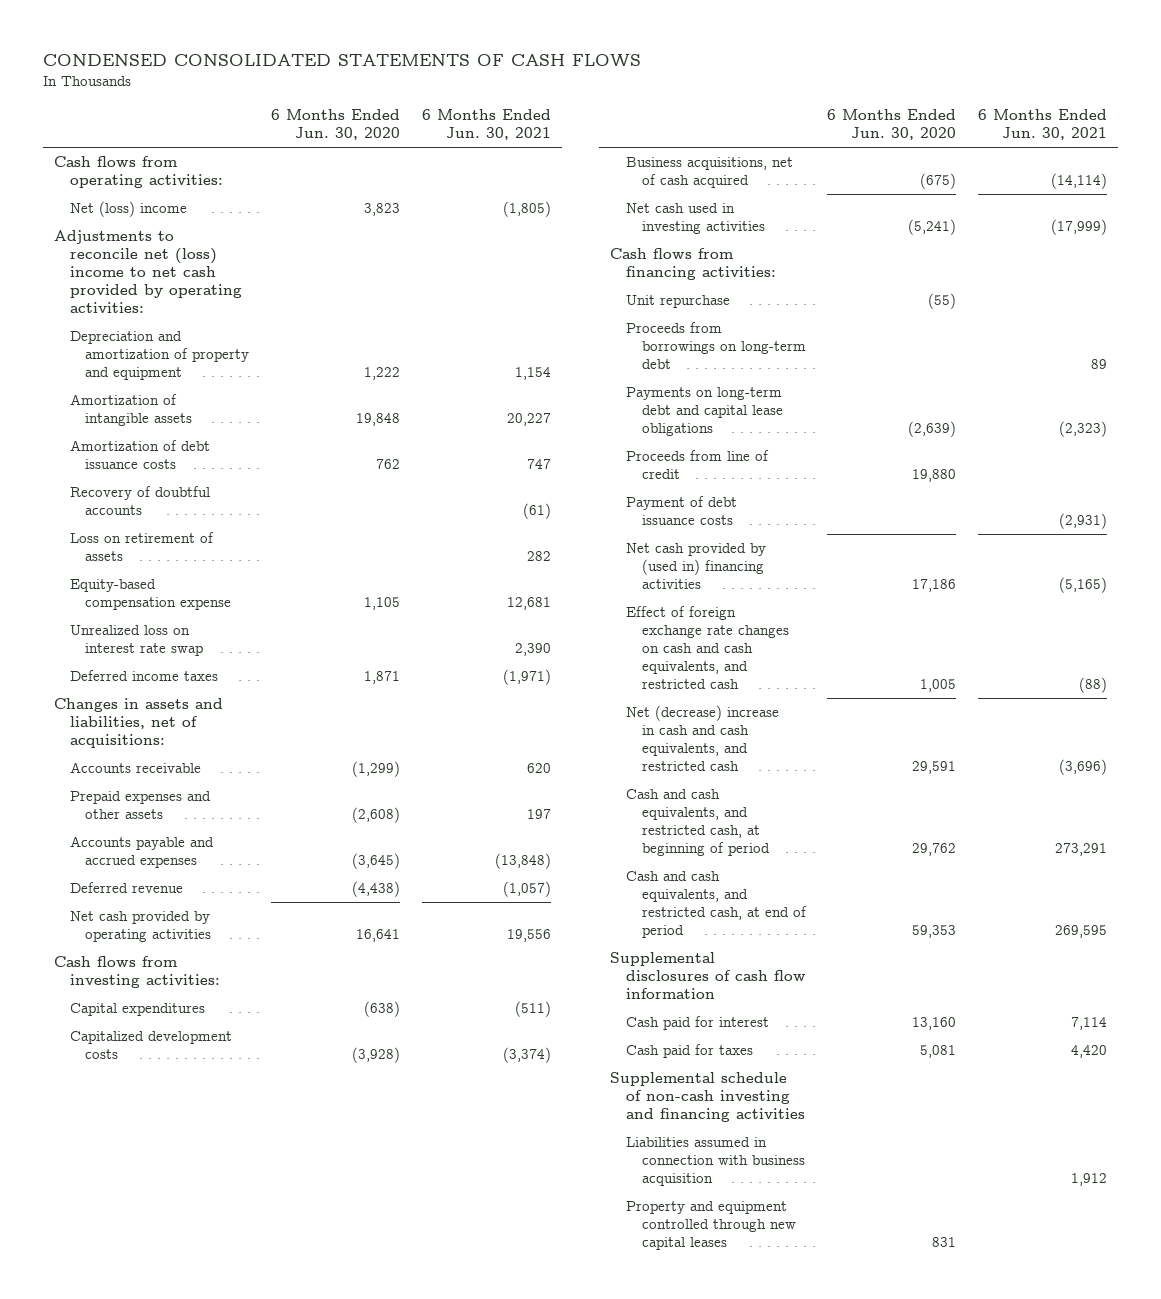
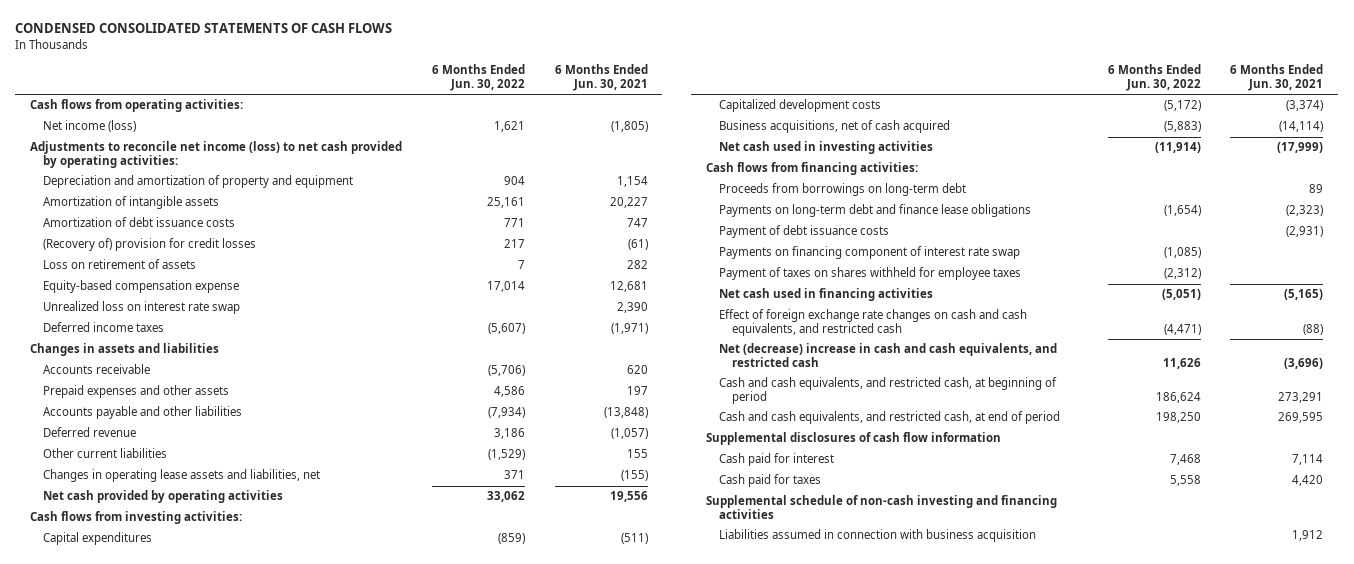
[271,109,401,141] 6 Months Ended Jun. 30, 2020 -> none
none -> [431,64,525,91] 6 Months Ended Jun. 30, 2022
[69,201,187,218] Net (loss) income -> [43,120,137,133] Net income (loss)
[53,230,242,314] Adjustments to reconcile net (loss) income to net cash provided by operating activities: -> [30,141,403,168] Adjustments to reconcile net income (loss) to net cash provided by operating activities:
[69,486,210,516] Recovery of doubtful accounts -> [43,238,257,252] (Recovery of) provision for credit losses
[53,698,223,749] Changes in assets and liabilities, net of acquisitions: -> [30,343,220,357] Changes in assets and liabilities
[69,836,214,869] Accounts payable and accrued expenses -> [43,406,243,420] Accounts payable and other liabilities
none -> [43,448,168,459] Other current liabilities
none -> [43,469,321,483] Changes in operating lease assets and liabilities, net
[625,295,730,309] Unit repurchase -> none
[625,450,769,480] Proceeds from line of credit -> none
[625,387,783,437] Payments on long-term debt and capital lease obligations -> [718,204,1031,218] Payments on long-term debt and finance lease obligations
none -> [718,246,1020,260] Payments on financing component of interest rate swap
none -> [718,267,1021,281] Payment of taxes on shares withheld for employee taxes
[625,543,766,590] Net cash provided by (used in) financing activities -> [718,288,933,302] Net cash used in financing activities
[625,1201,796,1251] Property and equipment controlled through new capital leases -> none

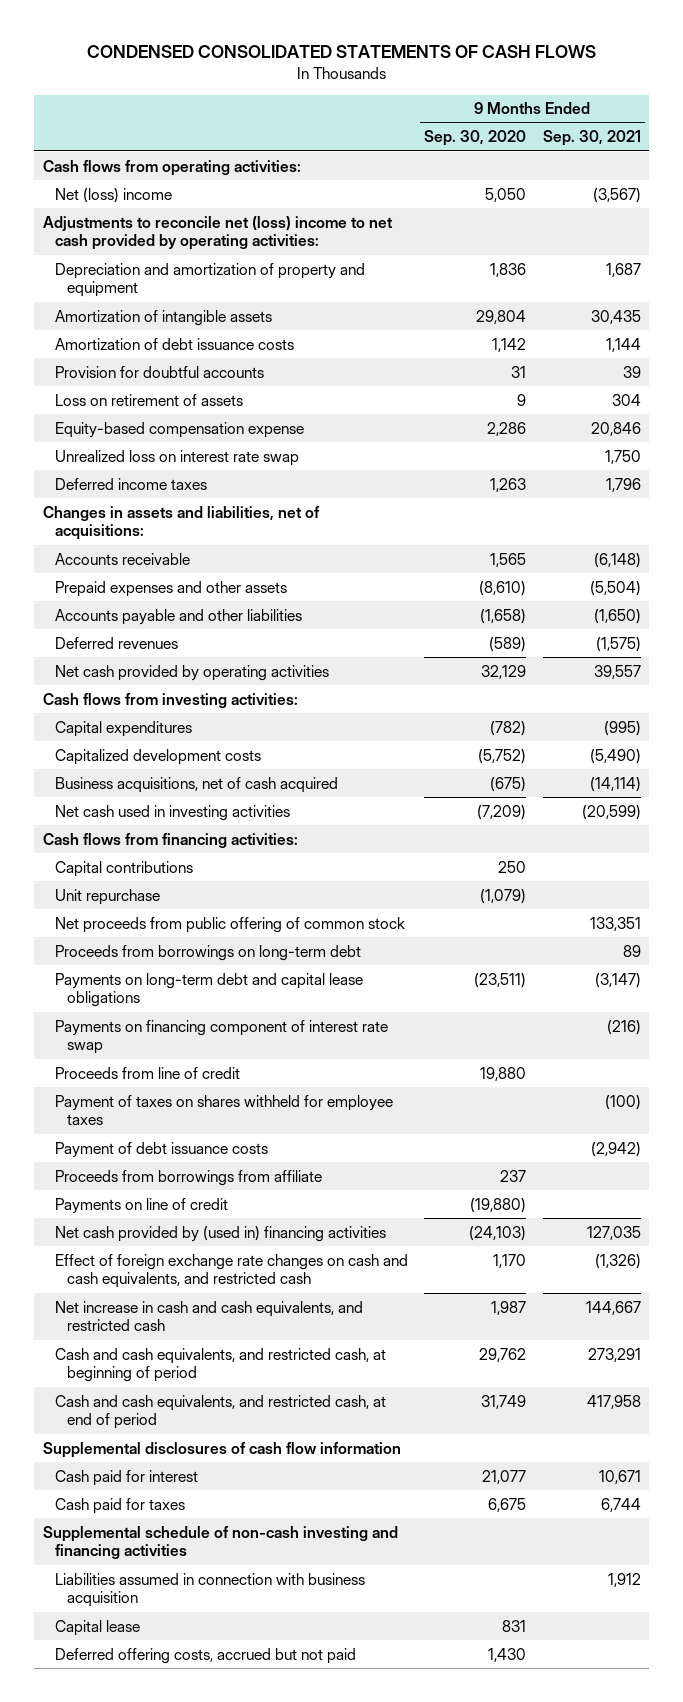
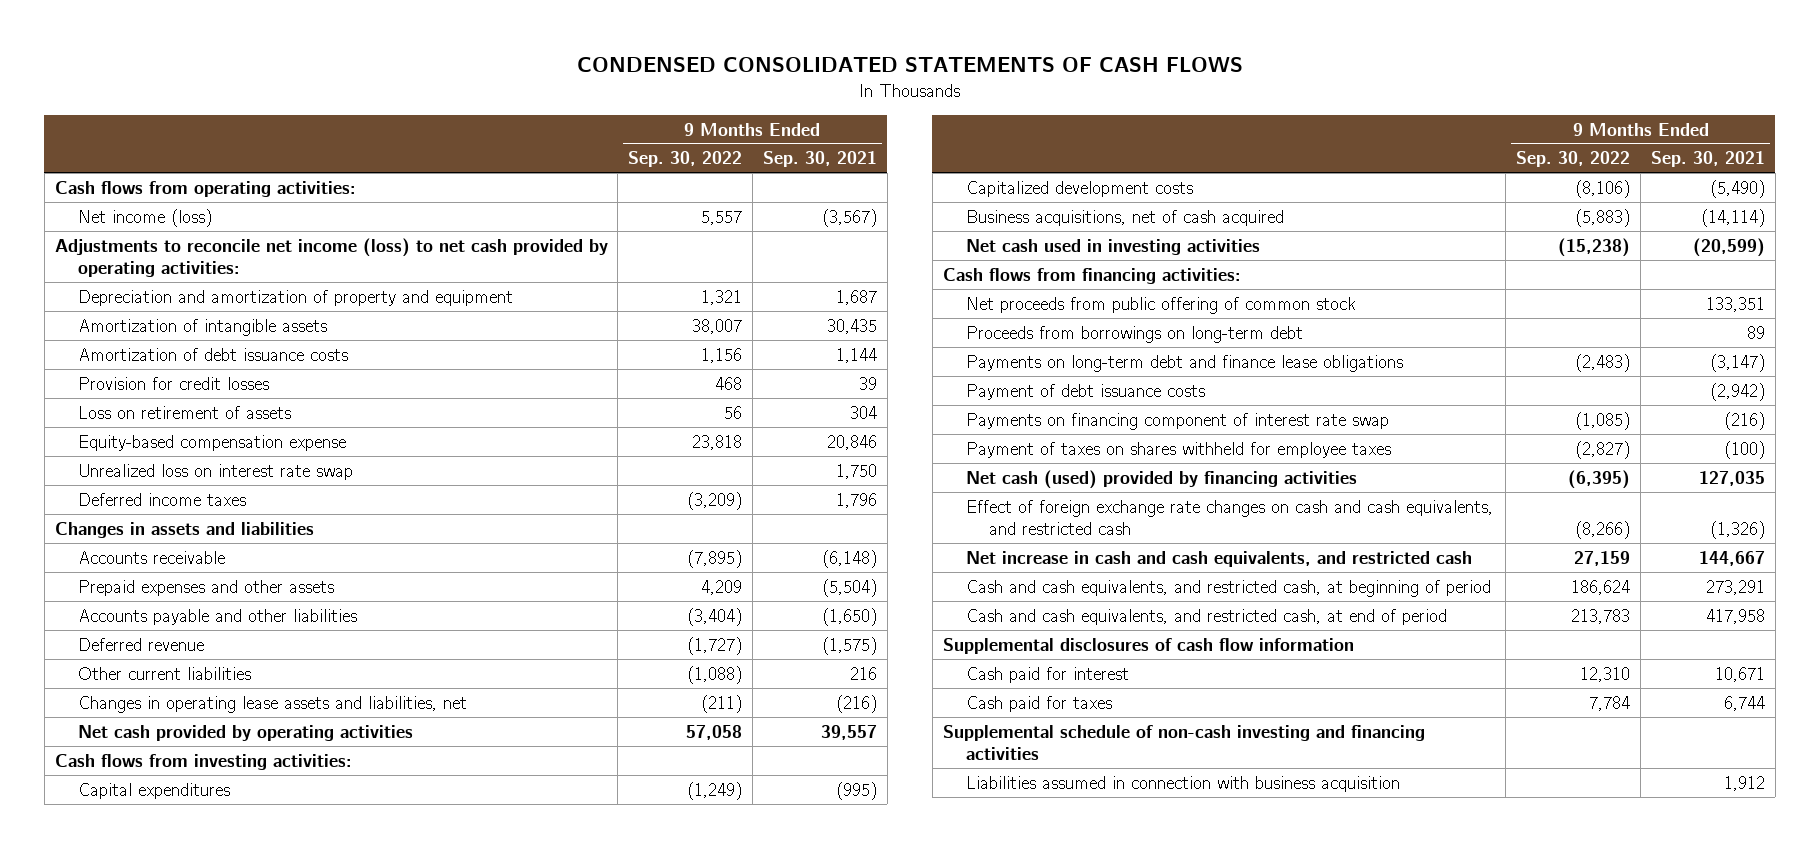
[424,130,527,147] Sep. 30, 2020 -> none
none -> [628,151,743,168] Sep. 30, 2022
[54,187,172,203] Net (loss) income -> [77,208,212,227] Net income (loss)
[42,215,393,251] Adjustments to reconcile net (loss) income to net cash provided by operating activities: -> [54,237,608,278] Adjustments to reconcile net income (loss) to net cash provided by operating activities:
[54,365,264,378] Provision for doubtful accounts -> [77,376,269,390] Provision for credit losses
[42,505,320,541] Changes in assets and liabilities, net of acquisitions: -> [54,521,314,538] Changes in assets and liabilities
[54,636,178,649] Deferred revenues -> [77,637,204,651] Deferred revenue
none -> [77,666,251,680] Other current liabilities
none -> [77,695,467,713] Changes in operating lease assets and liabilities, net
[54,860,193,877] Capital contributions -> none
[54,888,160,905] Unit repurchase -> none
[54,972,363,1008] Payments on long-term debt and capital lease obligations -> [965,354,1403,372] Payments on long-term debt and finance lease obligations
[54,1141,268,1158] Payment of debt issuance costs -> [965,383,1205,400] Payment of debt issuance costs
[54,1066,240,1079] Proceeds from line of credit -> none
[54,1169,322,1186] Proceeds from borrowings from affiliate -> none
[54,1197,228,1214] Payments on line of credit -> none
[54,1225,386,1242] Net cash provided by (used in) financing activities -> [965,469,1357,489] Net cash (used) provided by financing activities
[54,1619,140,1636] Capital lease -> none
[54,1647,356,1664] Deferred offering costs, accrued but not paid -> none

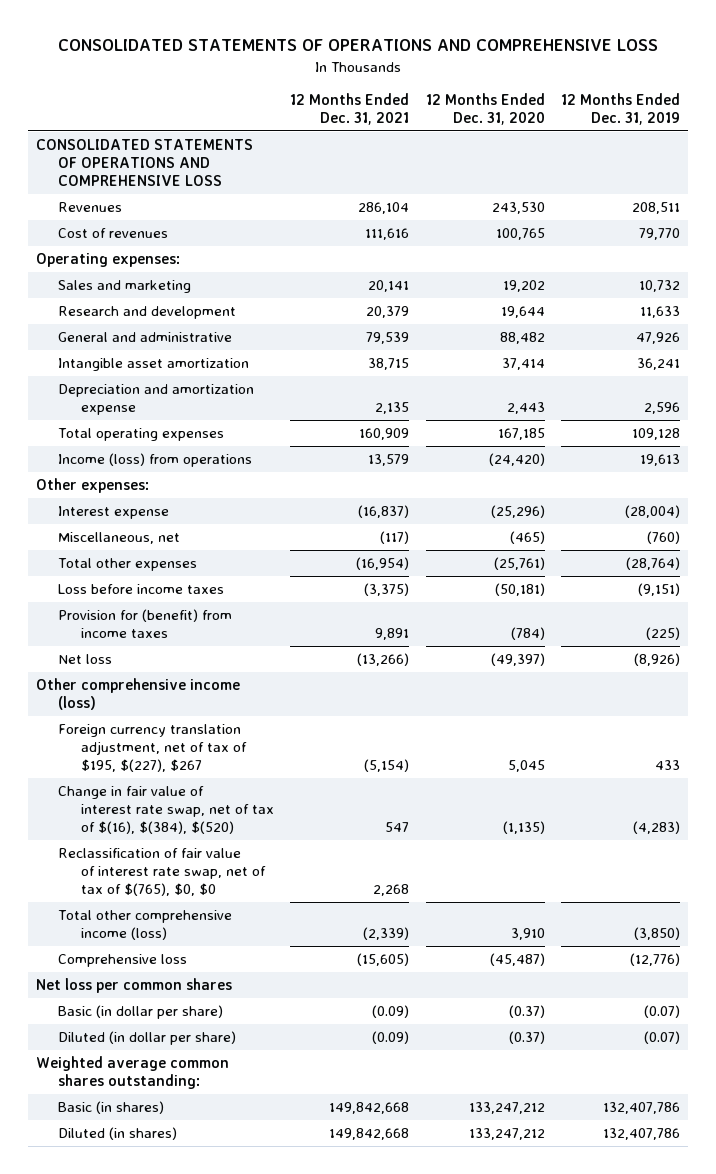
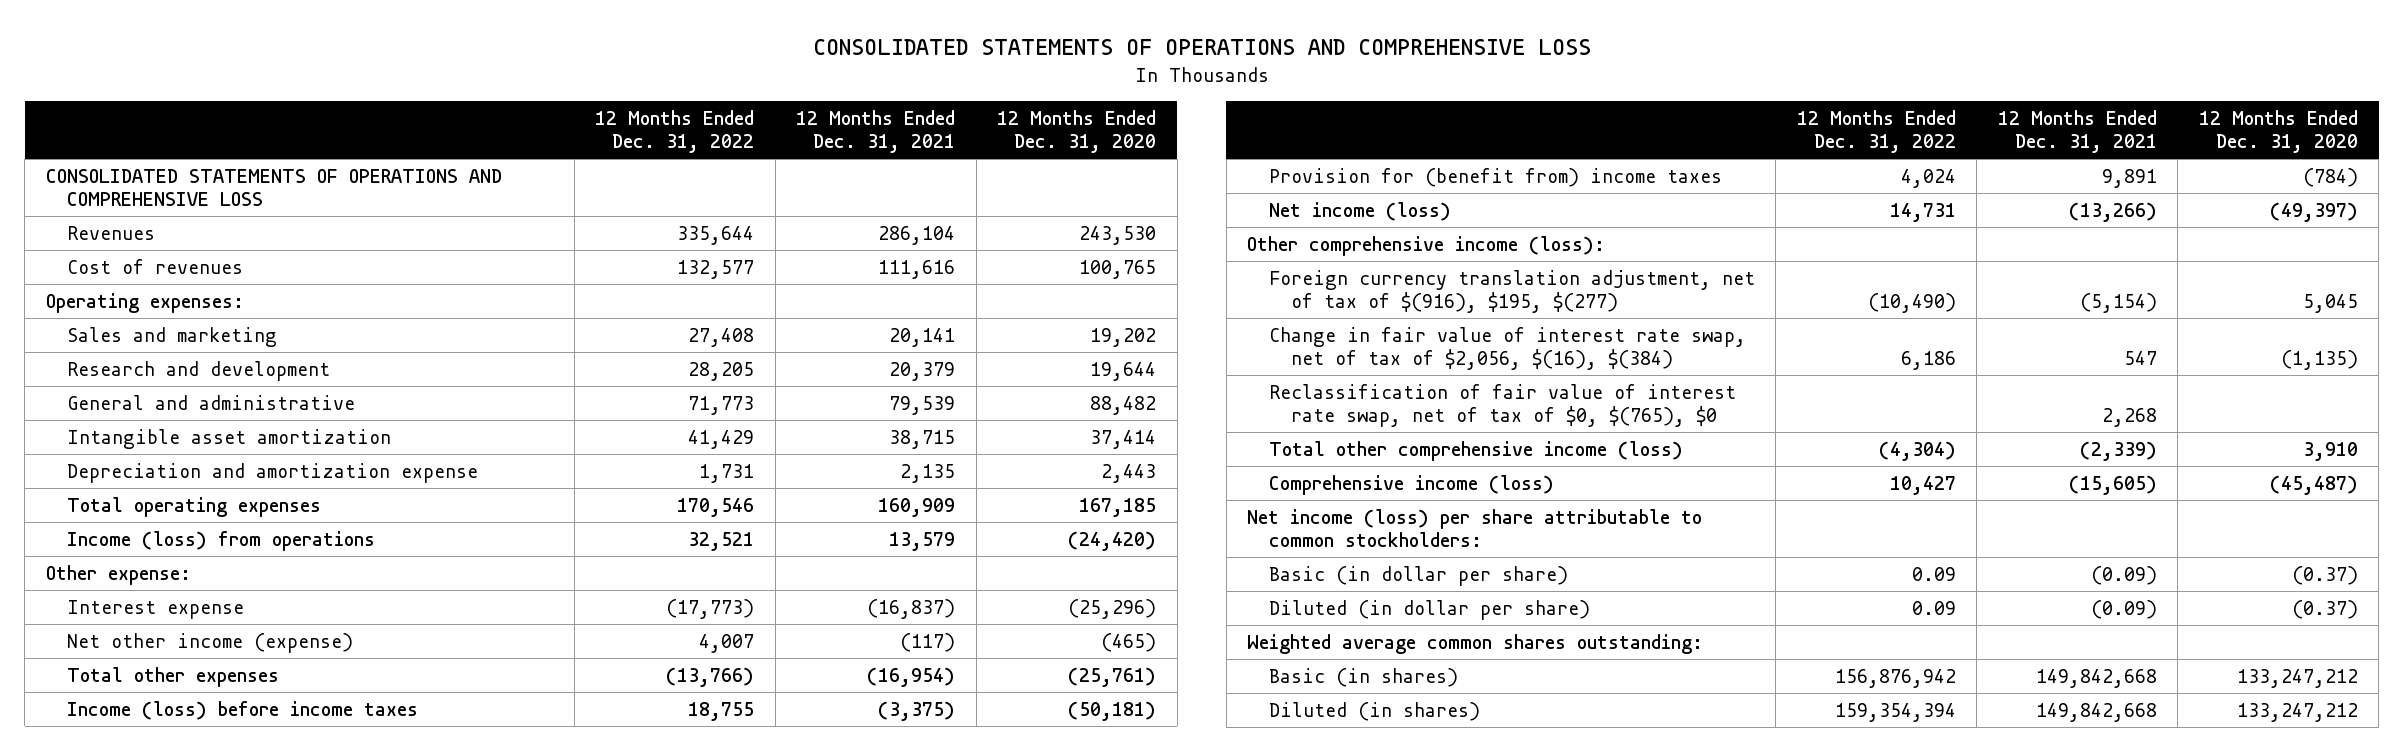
[561,92,681,126] 12 Months Ended Dec. 31, 2019 -> none
none -> [595,110,755,153] 12 Months Ended Dec. 31, 2022
[35,477,149,493] Other expenses: -> [45,564,191,585] Other expense:
[58,531,181,544] Miscellaneous, net -> [67,632,354,653] Net other income (expense)
[58,583,225,594] Loss before income taxes -> [67,700,419,720] Income (loss) before income taxes
[58,608,233,639] Provision for (benefit) from income taxes -> [1268,167,1722,187] Provision for (benefit from) income taxes
[58,653,113,664] Net loss -> [1268,201,1451,221] Net income (loss)
[35,677,240,711] Other comprehensive income (loss) -> [1247,235,1606,256] Other comprehensive income (loss):
[58,723,248,773] Foreign currency translation adjustment, net of tax of $195, $(227), $267 -> [1268,269,1755,313] Foreign currency translation adjustment, net of tax of $(916), $195, $(277)
[58,785,275,835] Change in fair value of interest rate swap, net of tax of $(16), $(384), $(520) -> [1268,326,1746,370] Change in fair value of interest rate swap, net of tax of $2,056, $(16), $(384)
[58,847,267,897] Reclassification of fair value of interest rate swap, net of tax of $(765), $0, $0 -> [1268,383,1736,427] Reclassification of fair value of interest rate swap, net of tax of $0, $(765), $0
[35,977,232,993] Net loss per common shares -> none
[58,953,188,967] Comprehensive loss -> [1268,474,1554,495] Comprehensive income (loss)
none -> [1247,508,1703,547] Net income (loss) per share attributable to common stockholders:

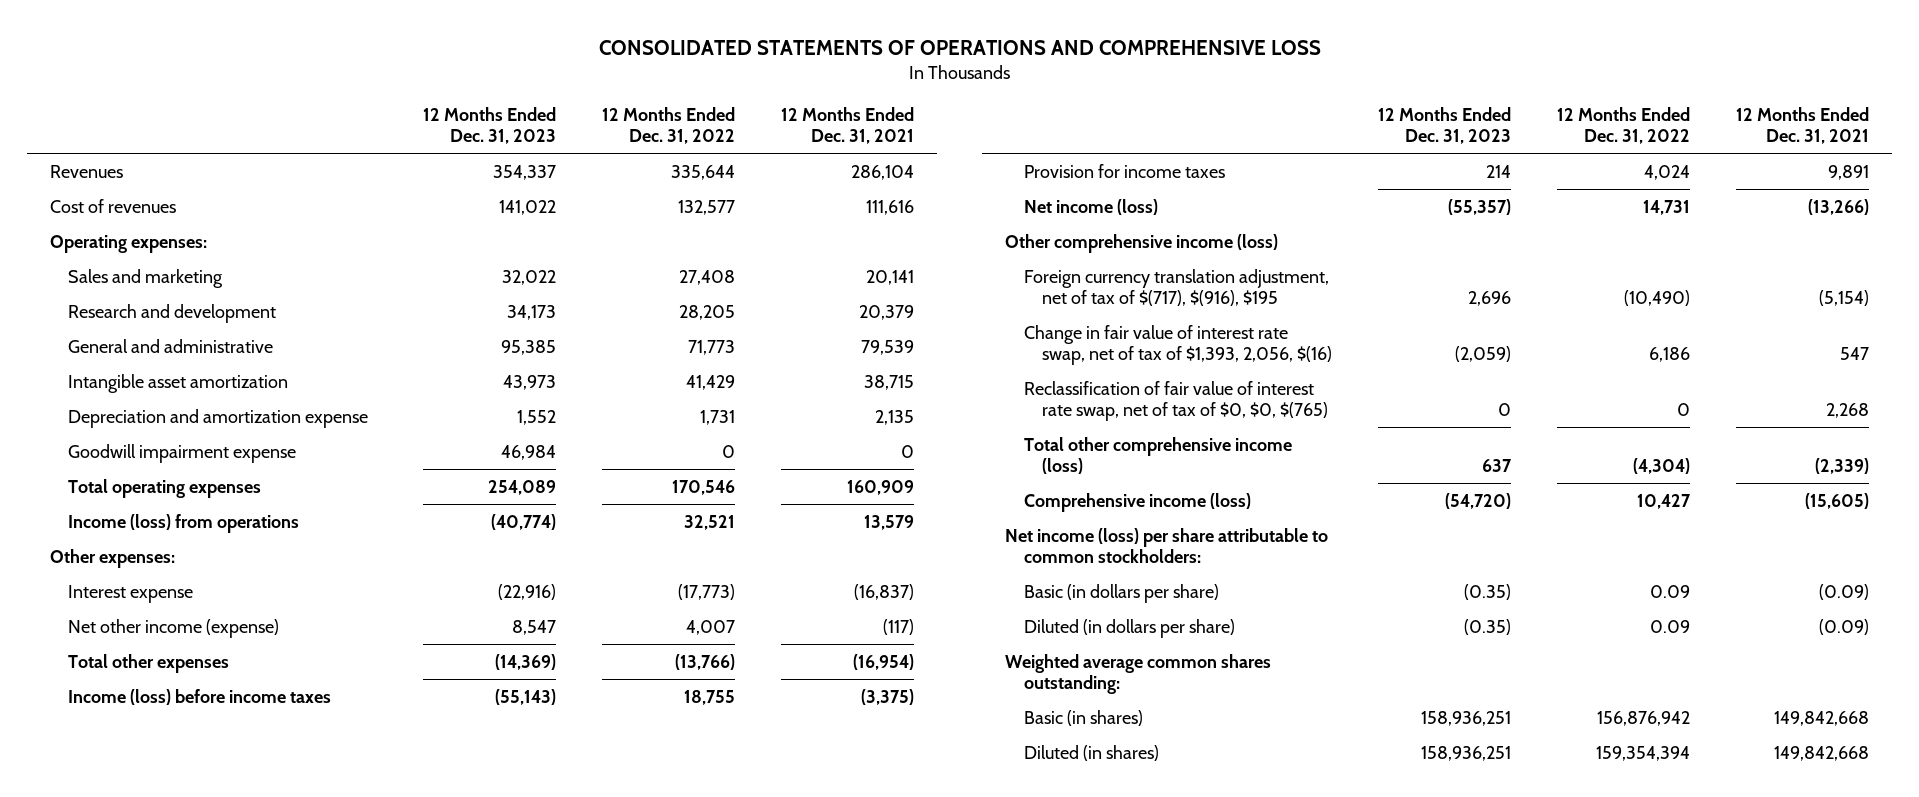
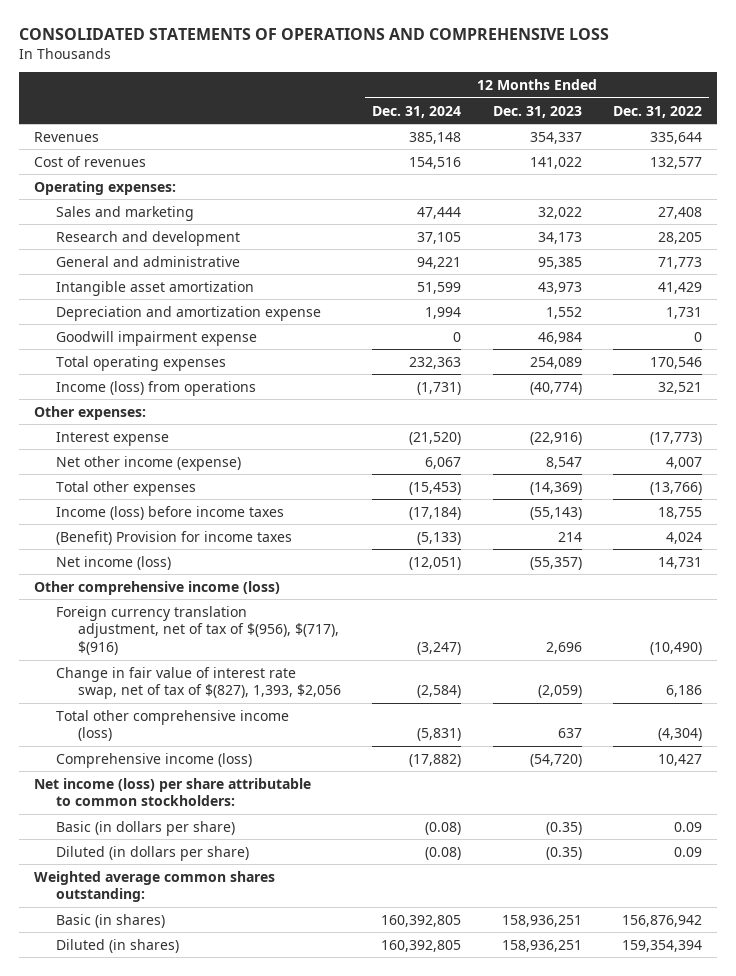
[781,106,915,145] 12 Months Ended Dec. 31, 2021 -> none
none -> [372,105,462,118] Dec. 31, 2024
[1023,163,1225,178] Provision for income taxes -> [56,530,293,545] (Benefit) Provision for income taxes
[1023,380,1328,421] Reclassification of fair value of interest rate swap, net of tax of $0, $0, $(765) -> none
[1023,268,1329,306] Foreign currency translation adjustment, net of tax of $(717), $(916), $195 -> [56,605,340,655] Foreign currency translation adjustment, net of tax of $(956), $(717), $(916)
[1023,324,1332,365] Change in fair value of interest rate swap, net of tax of $1,393, 2,056, $(16) -> [56,666,342,700] Change in fair value of interest rate swap, net of tax of $(827), 1,393, $2,056

